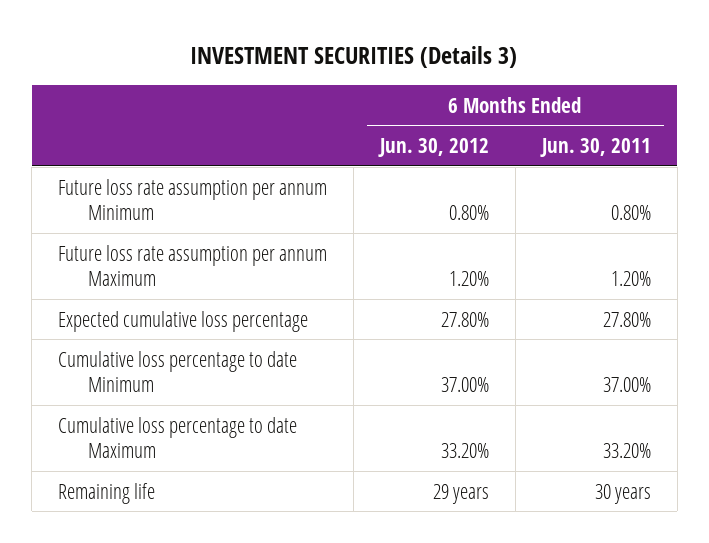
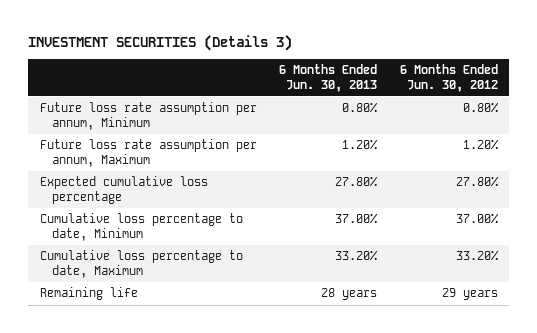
[539,138,651,158] Jun. 30, 2011 -> none
none -> [279,63,378,92] 6 Months Ended Jun. 30, 2013
[58,178,328,221] Future loss rate assumption per annum Minimum -> [39,102,257,131] Future loss rate assumption per annum, Minimum
[58,244,328,287] Future loss rate assumption per annum Maximum -> [39,139,257,168] Future loss rate assumption per annum, Maximum
[58,350,298,393] Cumulative loss percentage to date Minimum -> [39,213,243,242] Cumulative loss percentage to date, Minimum
[58,416,298,459] Cumulative loss percentage to date Maximum -> [39,250,243,279] Cumulative loss percentage to date, Maximum

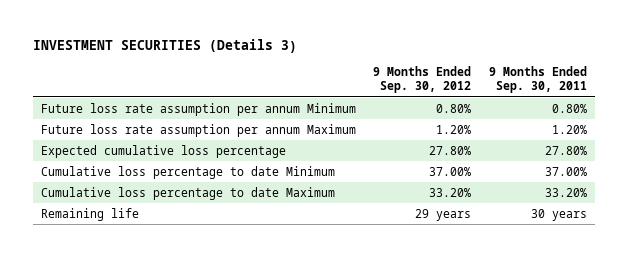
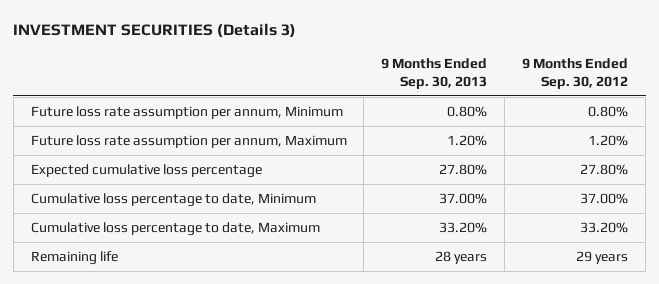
[488,65,587,94] 9 Months Ended Sep. 30, 2011 -> none
none -> [381,57,488,89] 9 Months Ended Sep. 30, 2013
[41,102,357,116] Future loss rate assumption per annum Minimum -> [30,106,343,120] Future loss rate assumption per annum, Minimum
[41,123,357,137] Future loss rate assumption per annum Maximum -> [30,135,347,149] Future loss rate assumption per annum, Maximum
[41,165,336,179] Cumulative loss percentage to date Minimum -> [30,193,316,208] Cumulative loss percentage to date, Minimum
[41,186,336,200] Cumulative loss percentage to date Maximum -> [30,222,320,237] Cumulative loss percentage to date, Maximum

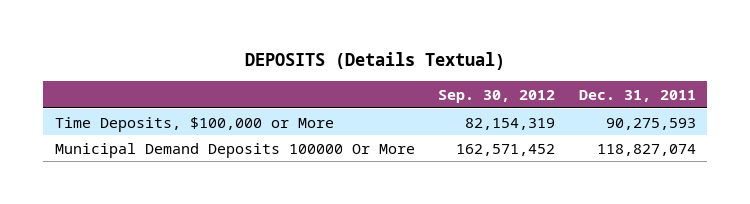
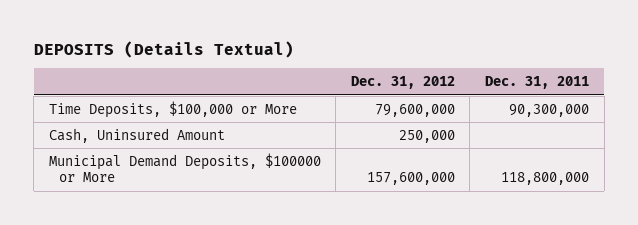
[438,89,556,103] Sep. 30, 2012 -> none
none -> [350,76,455,90] Dec. 31, 2012
[605,117,696,130] 90,275,593 -> [509,103,590,117] 90,300,000
none -> [48,127,225,143] Cash, Uninsured Amount
[54,142,415,158] Municipal Demand Deposits 100000 Or More -> [48,152,321,183] Municipal Demand Deposits, $100000 or More
[596,143,696,156] 118,827,074 -> [501,172,590,186] 118,800,000

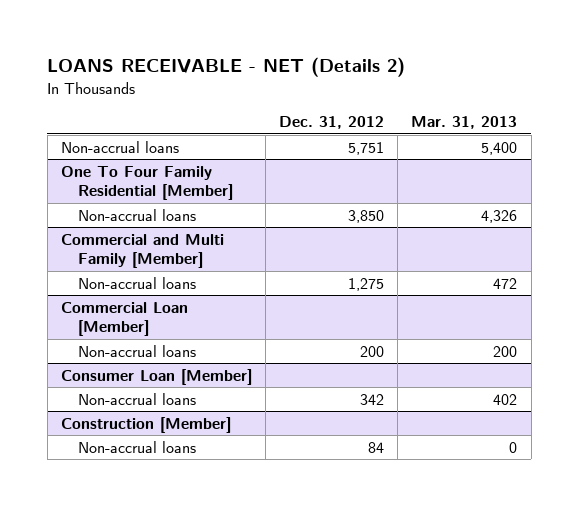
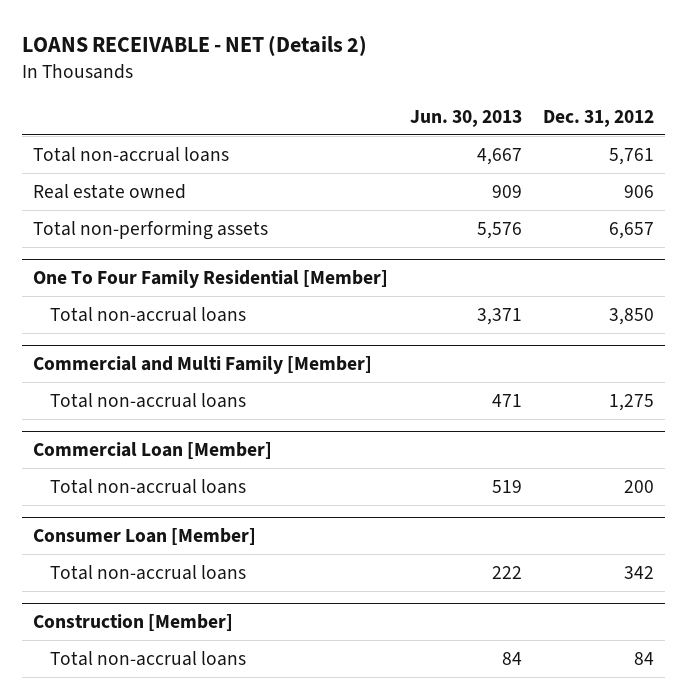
[411,116,518,130] Mar. 31, 2013 -> none
none -> [409,109,522,127] Jun. 30, 2013
[60,140,179,153] Non-accrual loans -> [33,146,230,162] Total non-accrual loans
[348,141,385,155] 5,751 -> [609,147,655,165] 5,761
none -> [33,183,187,199] Real estate owned
none -> [33,219,269,240] Total non-performing assets
[77,208,196,221] Non-accrual loans -> [50,306,247,322] Total non-accrual loans
[77,276,196,289] Non-accrual loans -> [50,392,247,408] Total non-accrual loans
[77,344,196,357] Non-accrual loans -> [50,478,247,494] Total non-accrual loans
[77,392,196,405] Non-accrual loans -> [50,564,247,580] Total non-accrual loans
[77,440,196,453] Non-accrual loans -> [50,650,247,666] Total non-accrual loans

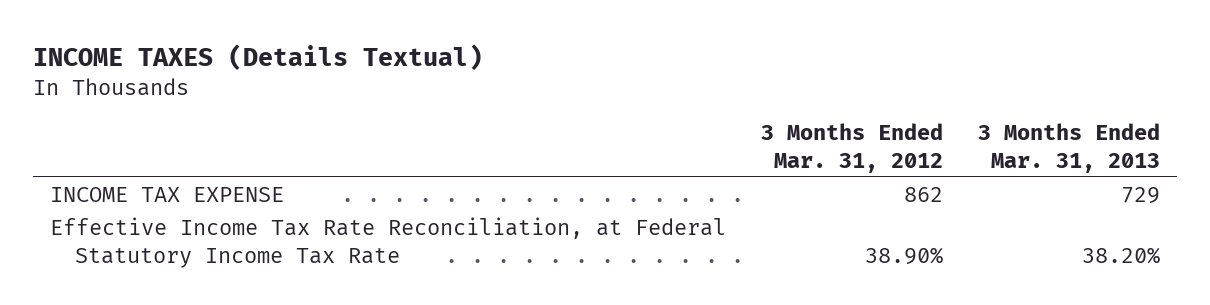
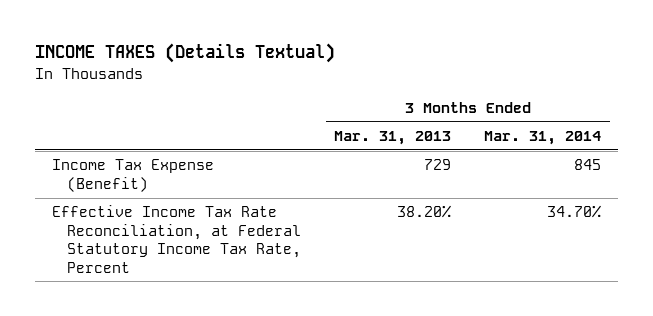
[761,123,944,173] 3 Months Ended Mar. 31, 2012 -> none
none -> [484,130,602,145] Mar. 31, 2014
[50,187,285,203] INCOME TAX EXPENSE -> [51,159,214,192] Income Tax Expense (Benefit)
[50,217,727,268] Effective Income Tax Rate Reconciliation, at Federal Statutory Income Tax Rate -> [51,205,301,273] Effective Income Tax Rate Reconciliation, at Federal Statutory Income Tax Rate, Percent

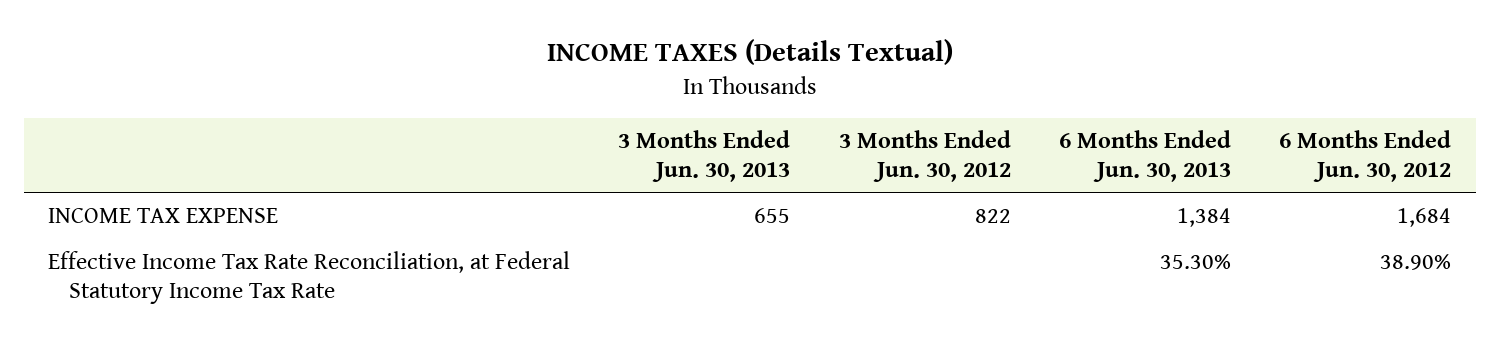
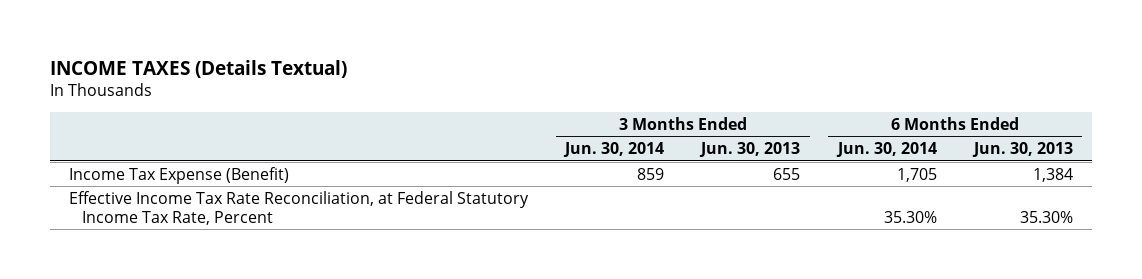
[838,130,1011,182] 3 Months Ended Jun. 30, 2012 -> none
[1279,130,1452,182] 6 Months Ended Jun. 30, 2012 -> none
none -> [563,142,665,158] Jun. 30, 2014
none -> [835,142,937,158] Jun. 30, 2014
[47,208,278,224] INCOME TAX EXPENSE -> [68,166,289,184] Income Tax Expense (Benefit)
[47,251,570,304] Effective Income Tax Rate Reconciliation, at Federal Statutory Income Tax Rate -> [68,190,529,225] Effective Income Tax Rate Reconciliation, at Federal Statutory Income Tax Rate, Percent

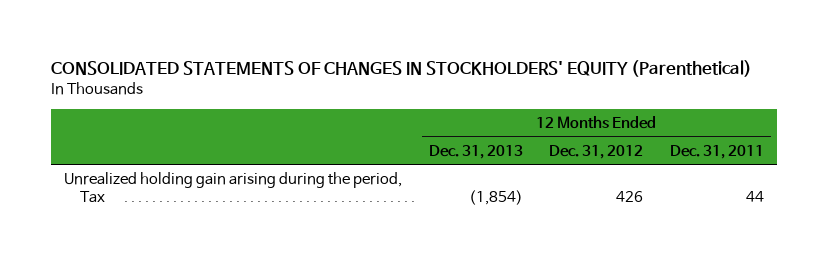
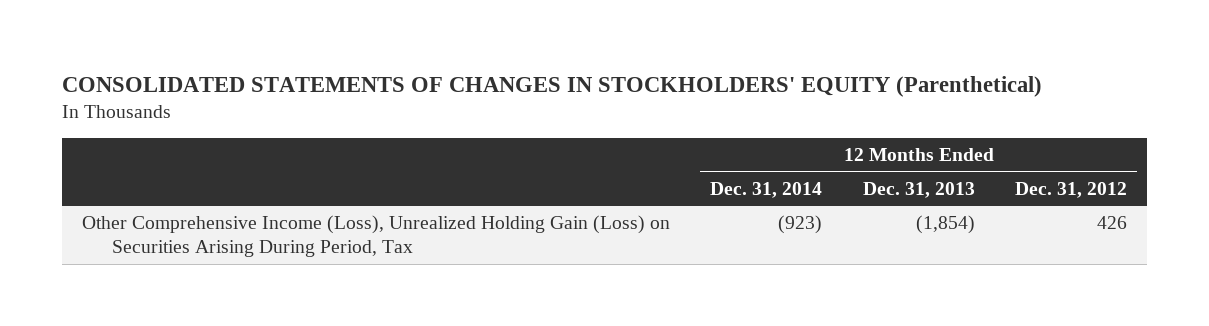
[670,144,765,159] Dec. 31, 2011 -> none
none -> [710,181,823,198] Dec. 31, 2014
[64,172,403,204] Unrealized holding gain arising during the period, Tax -> [81,215,670,258] Other Comprehensive Income (Loss), Unrealized Holding Gain (Loss) on Securities Arising During Period, Tax

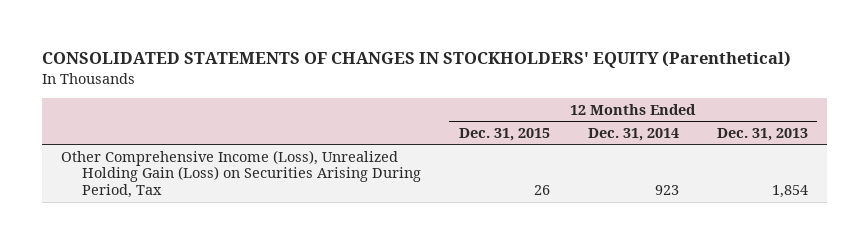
[1015,181,1128,198] Dec. 31, 2012 -> none
none -> [458,127,550,141] Dec. 31, 2015
[778,215,823,235] (923) -> [654,185,679,196] 923
[915,215,975,235] (1,854) -> [771,185,808,199] 1,854

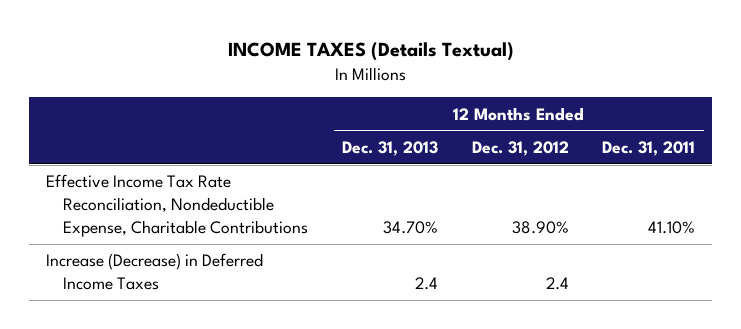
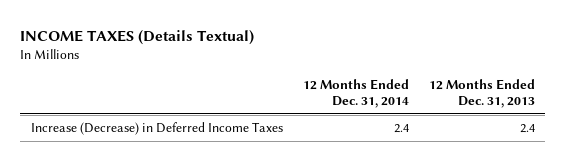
[471,141,569,157] Dec. 31, 2012 -> none
[602,141,696,157] Dec. 31, 2011 -> none
none -> [302,79,409,109] 12 Months Ended Dec. 31, 2014
[45,174,309,237] Effective Income Tax Rate Reconciliation, Nondeductible Expense, Charitable Contributions -> none

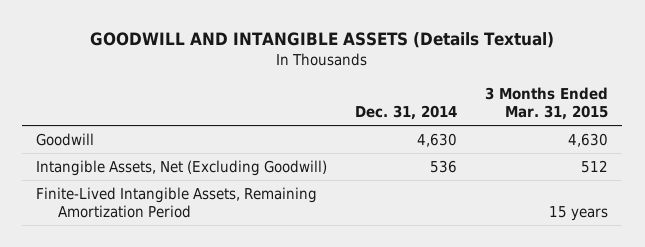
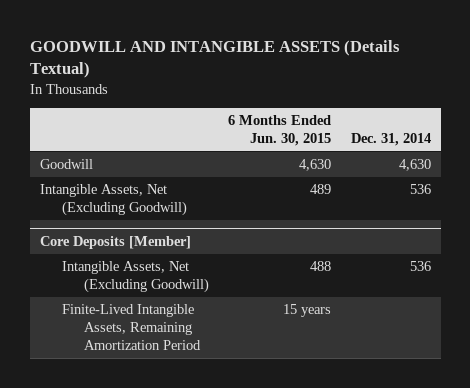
[485,87,609,121] 3 Months Ended Mar. 31, 2015 -> none
none -> [228,115,332,146] 6 Months Ended Jun. 30, 2015
none -> [39,236,191,250] Core Deposits [Member]
none -> [61,261,209,293] Intangible Assets, Net (Excluding Goodwill)

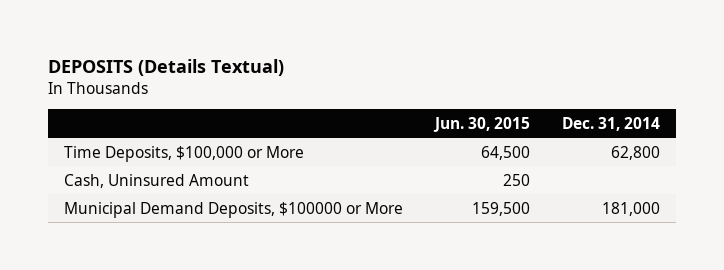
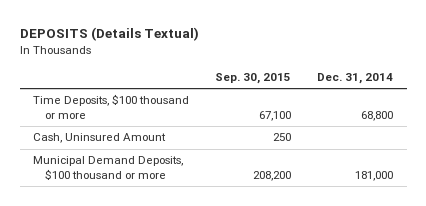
[432,116,530,132] Jun. 30, 2015 -> none
none -> [215,72,292,84] Sep. 30, 2015
[64,145,305,162] Time Deposits, $100,000 or More -> [32,94,189,120] Time Deposits, $100 thousand or more
[610,145,660,160] 62,800 -> [361,111,394,122] 68,800
[64,201,404,218] Municipal Demand Deposits, $100000 or More -> [32,156,183,181] Municipal Demand Deposits, $100 thousand or more

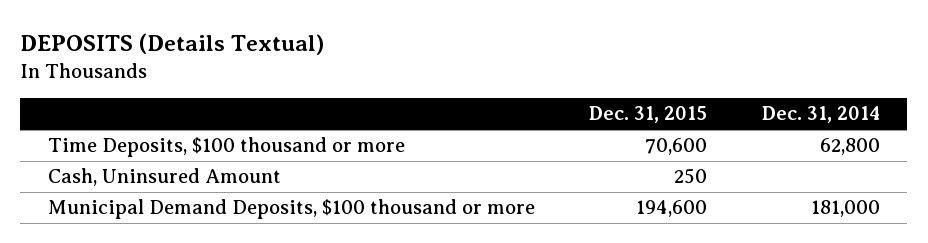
[215,72,292,84] Sep. 30, 2015 -> none
none -> [589,106,708,124] Dec. 31, 2015
[361,111,394,122] 68,800 -> [819,138,880,156] 62,800

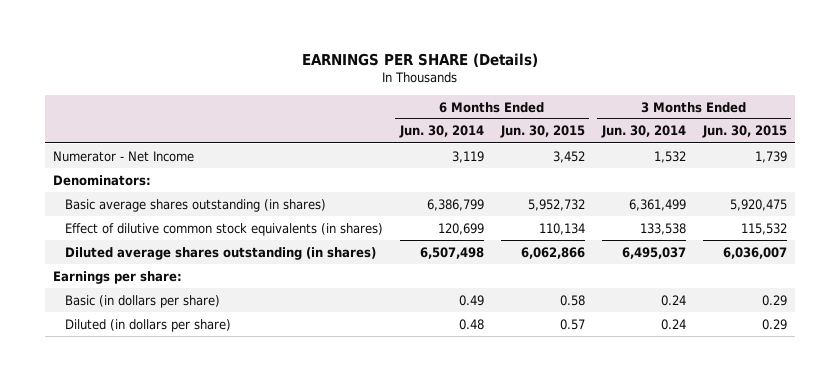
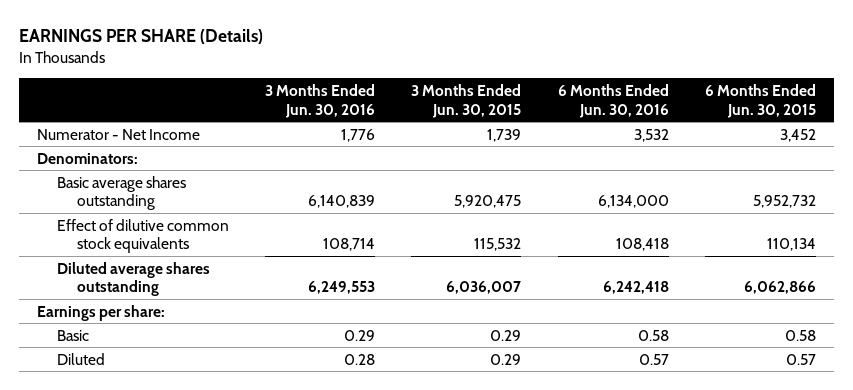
[398,125,484,139] Jun. 30, 2014 -> none
[600,125,686,139] Jun. 30, 2014 -> none
none -> [265,83,376,118] 3 Months Ended Jun. 30, 2016
none -> [557,83,669,118] 6 Months Ended Jun. 30, 2016
[64,198,326,212] Basic average shares outstanding (in shares) -> [56,175,186,211] Basic average shares outstanding
[64,222,383,236] Effect of dilutive common stock equivalents (in shares) -> [56,218,229,254] Effect of dilutive common stock equivalents
[64,246,376,260] Diluted average shares outstanding (in shares) -> [56,261,210,297] Diluted average shares outstanding
[64,294,220,308] Basic (in dollars per share) -> [56,329,89,341] Basic
[64,318,231,332] Diluted (in dollars per share) -> [56,352,105,365] Diluted

